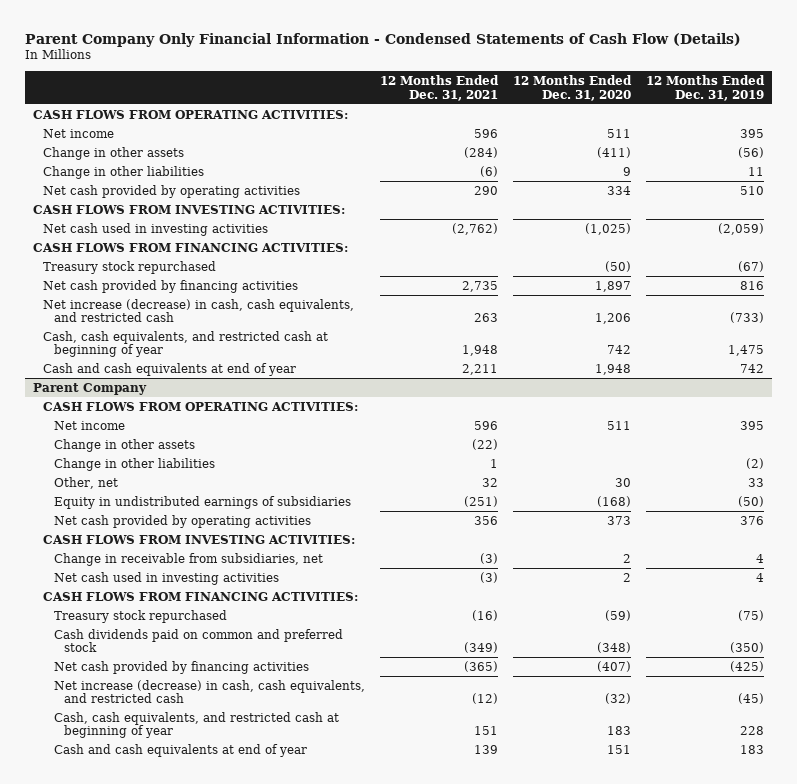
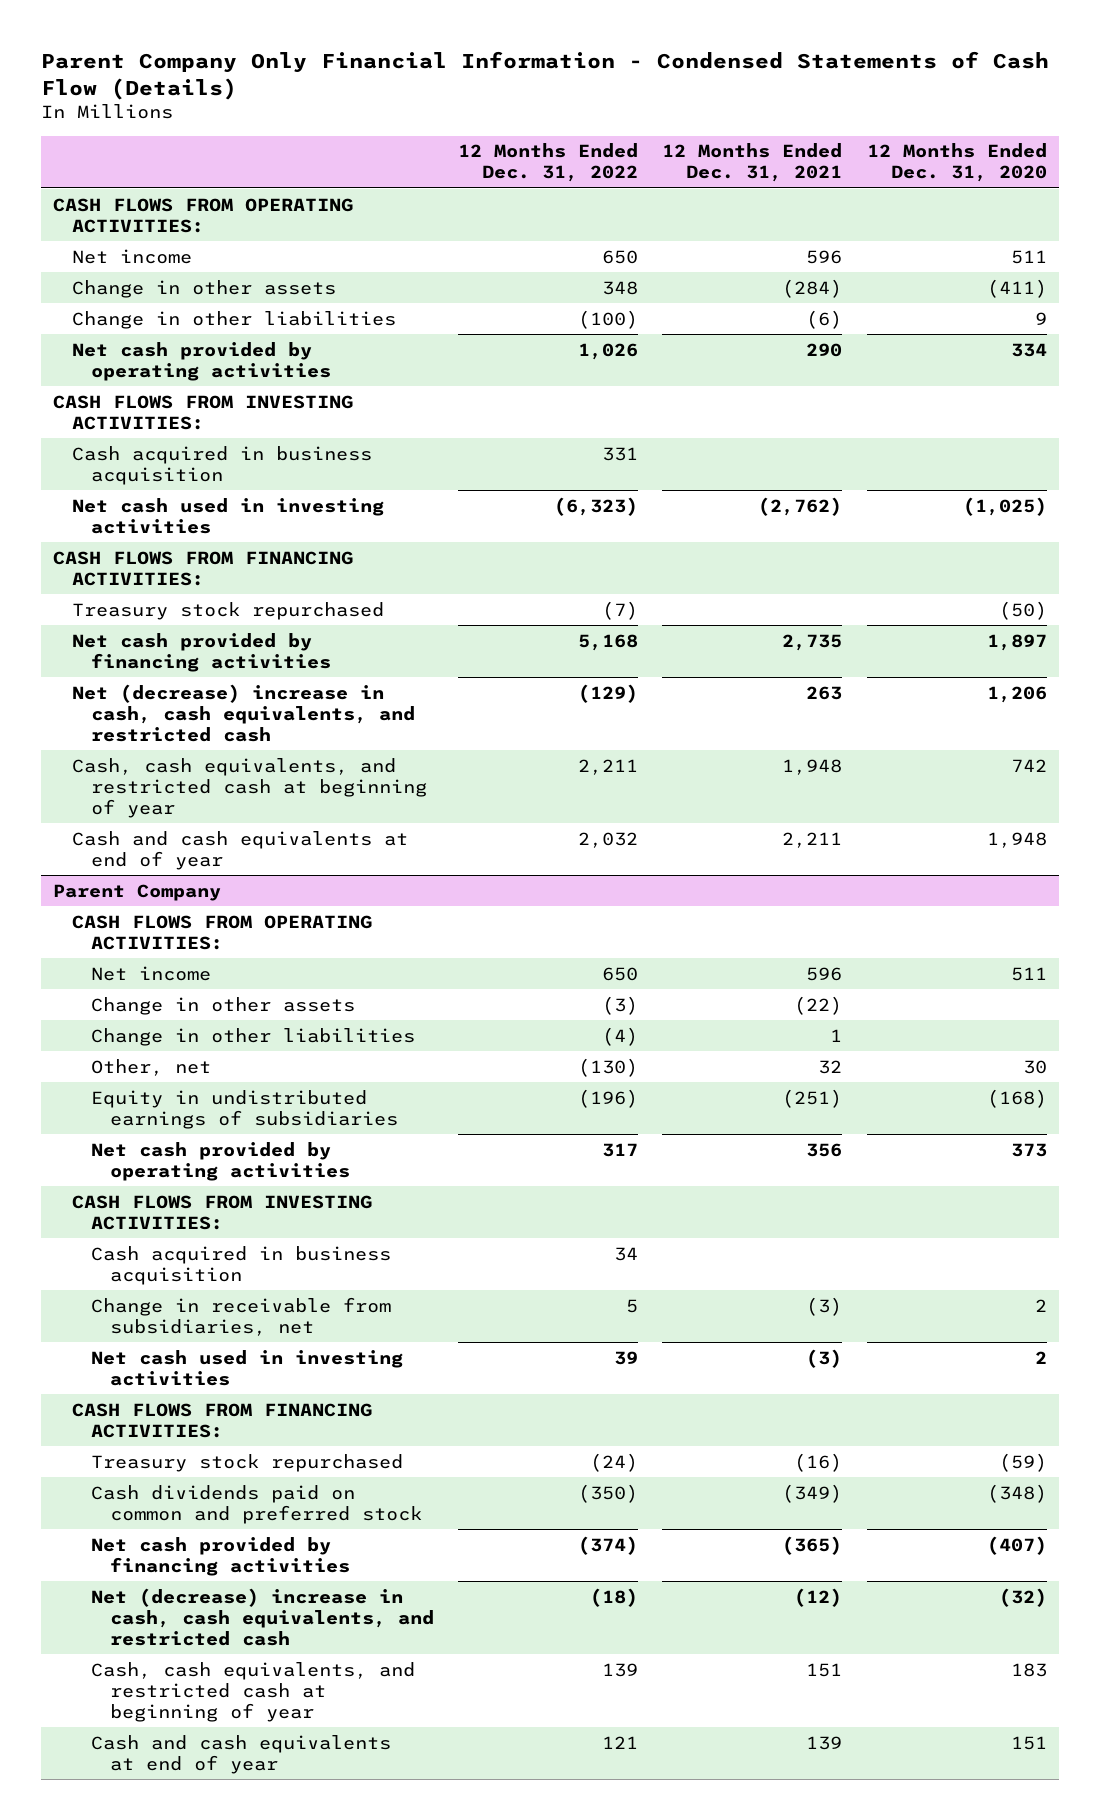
[646,74,766,101] 12 Months Ended Dec. 31, 2019 -> none
none -> [457,143,638,183] 12 Months Ended Dec. 31, 2022
none -> [72,445,373,485] Cash acquired in business acquisition
[43,298,355,323] Net increase (decrease) in cash, cash equivalents, and restricted cash -> [72,683,415,742] Net (decrease) increase in cash, cash equivalents, and restricted cash
none -> [90,1245,391,1285] Cash acquired in business acquisition
[53,679,365,704] Net increase (decrease) in cash, cash equivalents, and restricted cash -> [90,1587,434,1646] Net (decrease) increase in cash, cash equivalents, and restricted cash

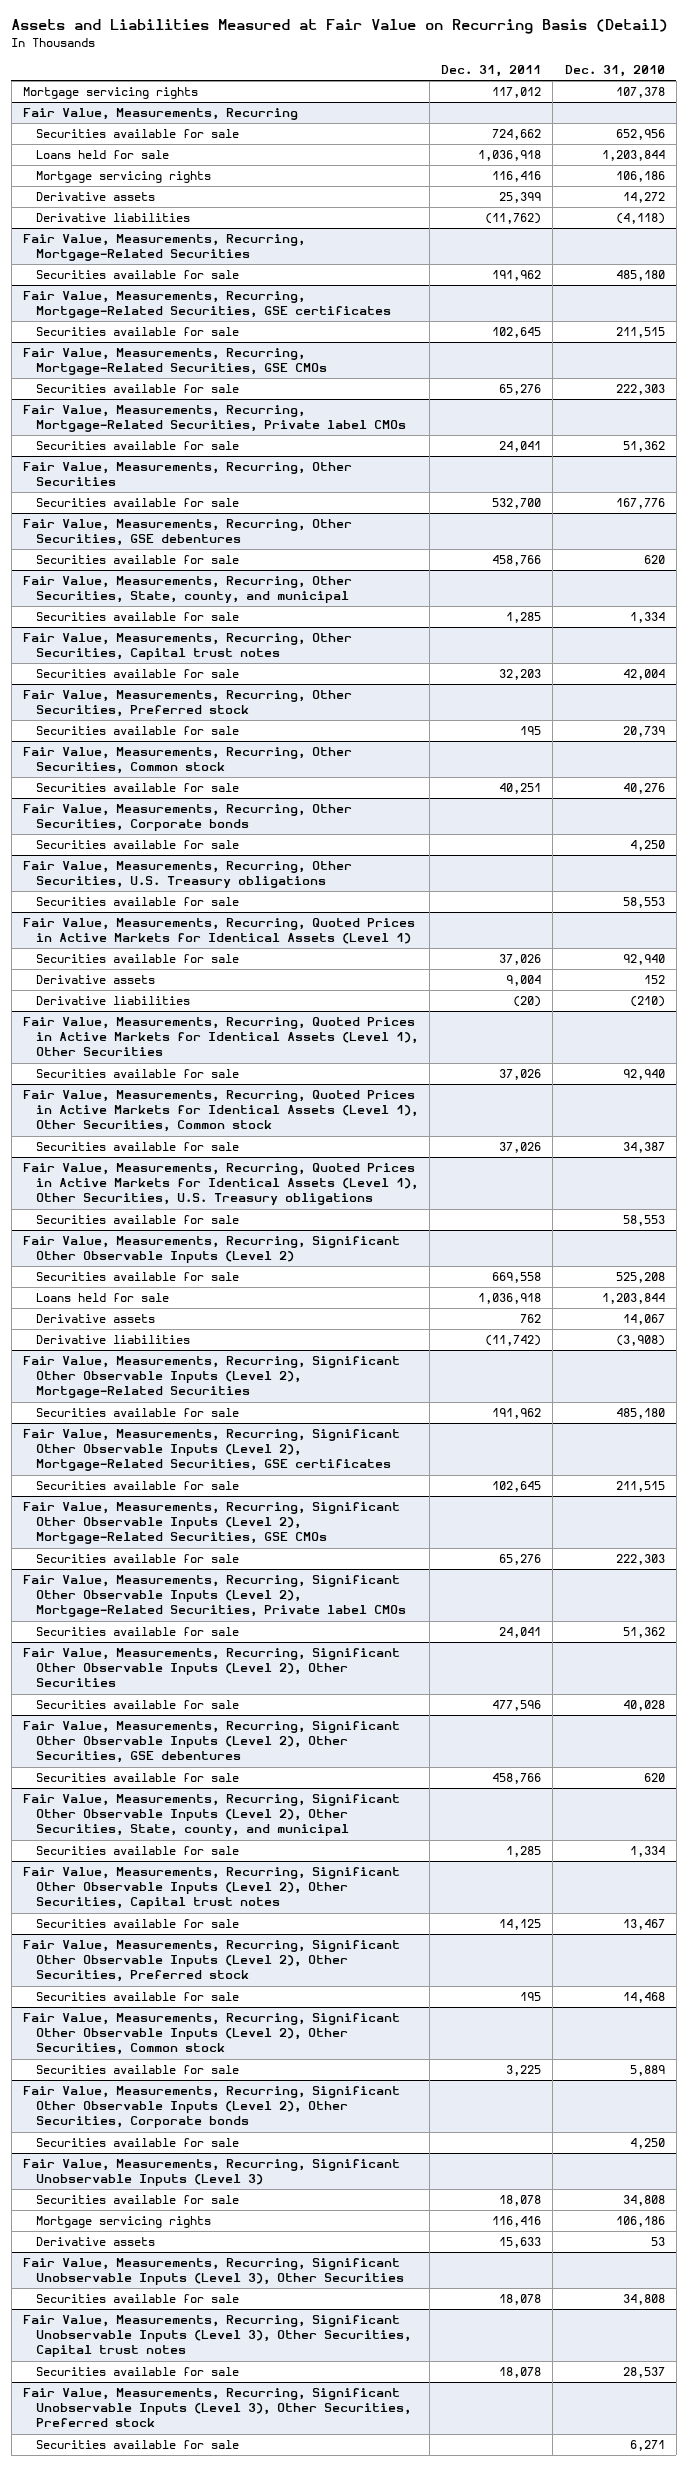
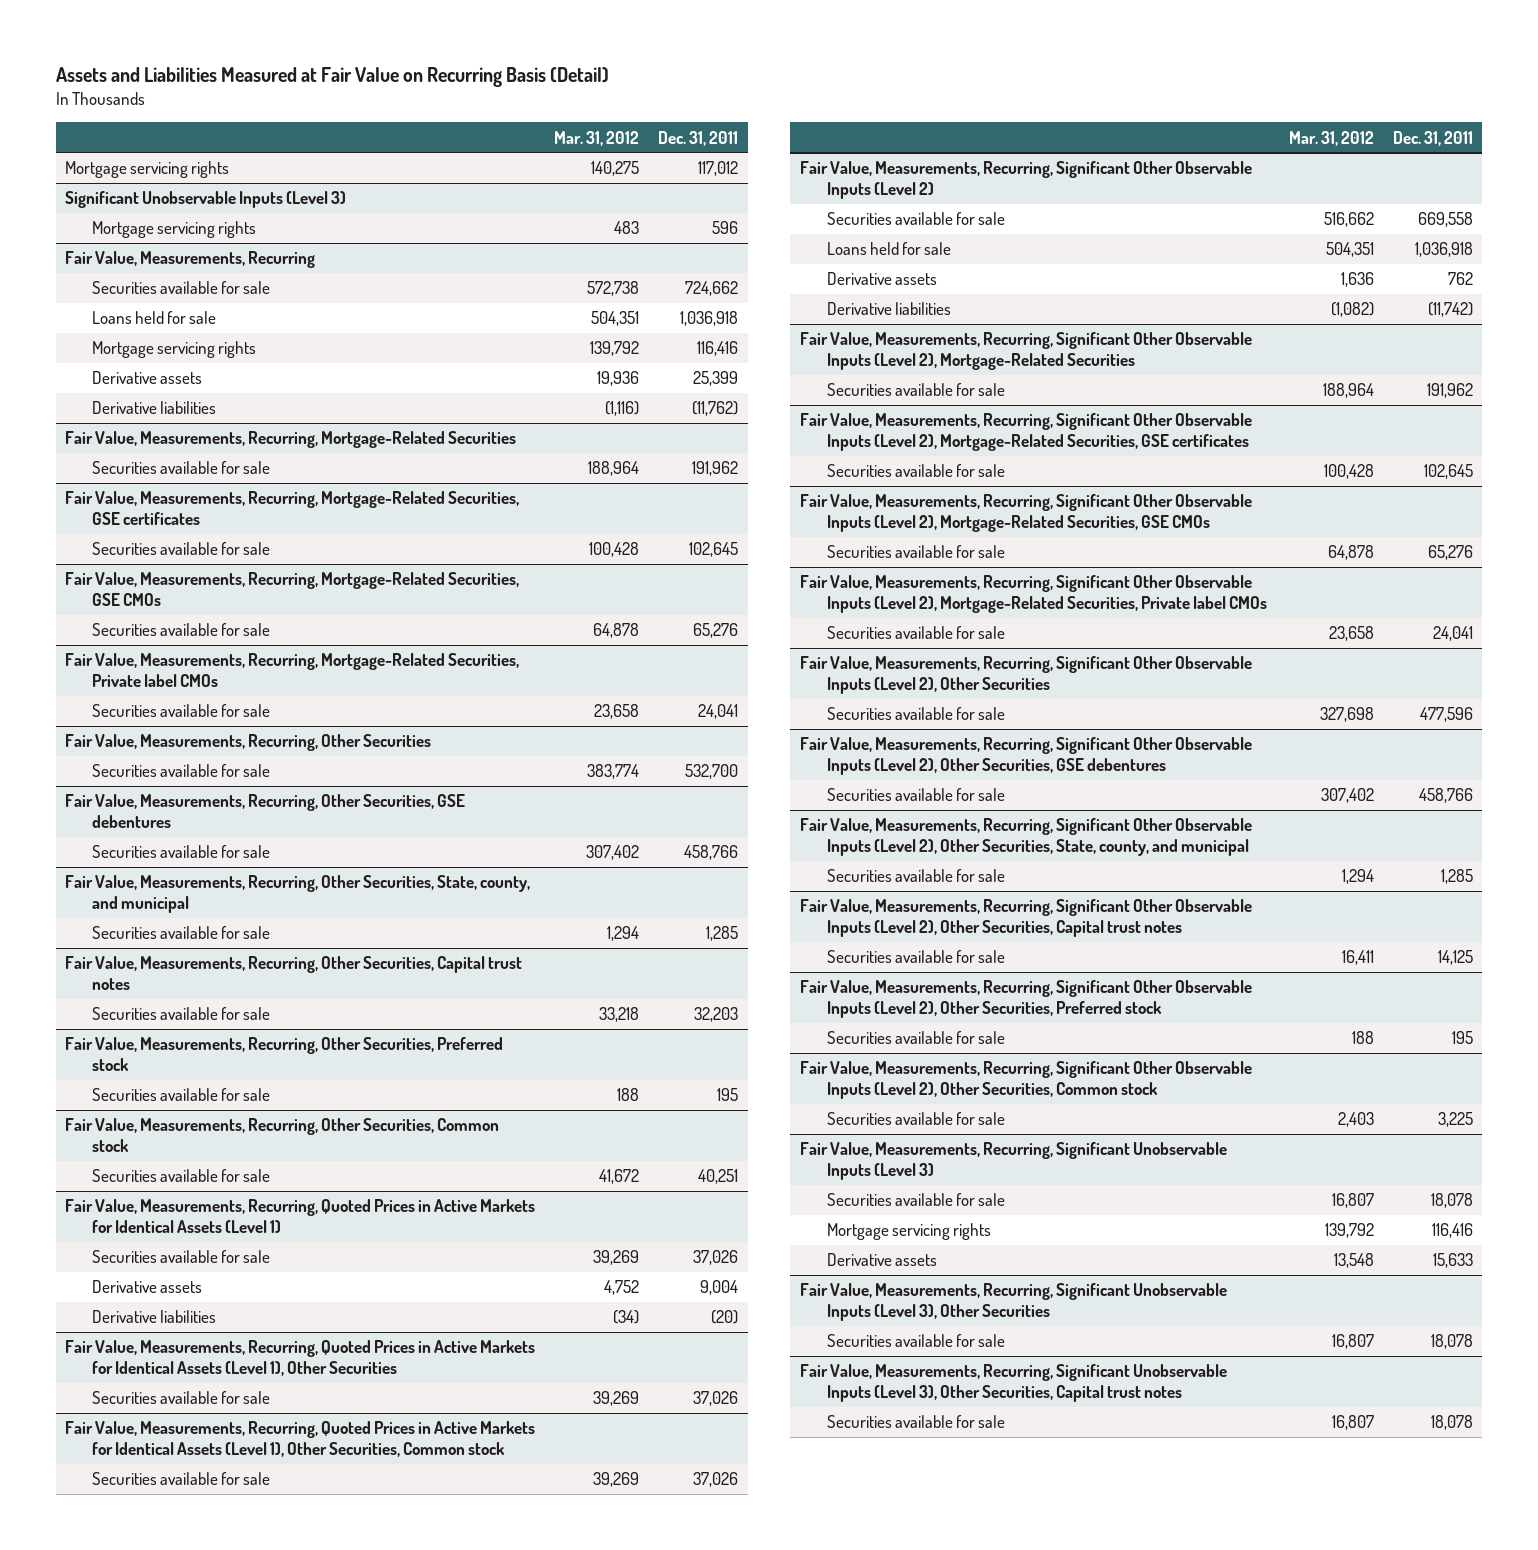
[564,65,665,78] Dec. 31, 2010 -> none
none -> [554,130,640,146] Mar. 31, 2012
none -> [65,191,347,209] Significant Unobservable Inputs (Level 3)
none -> [92,221,257,239] Mortgage servicing rights
[23,804,353,832] Fair Value, Measurements, Recurring, Other Securities, Corporate bonds -> none
[35,840,239,850] Securities available for sale -> none
[23,861,353,889] Fair Value, Measurements, Recurring, Other Securities, U.S. Treasury obligations -> none
[35,897,239,907] Securities available for sale -> none
[23,1163,418,1206] Fair Value, Measurements, Recurring, Quoted Prices in Active Markets for Identical Assets (Level 1), Other Securities, U.S. Treasury obligations -> none
[35,1215,239,1225] Securities available for sale -> none
[23,2086,401,2129] Fair Value, Measurements, Recurring, Significant Other Observable Inputs (Level 2), Other Securities, Corporate bonds -> none
[35,2138,239,2148] Securities available for sale -> none
[23,2388,411,2428] Fair Value, Measurements, Recurring, Significant Unobservable Inputs (Level 3), Other Securities, Preferred stock -> none
[35,2440,239,2450] Securities available for sale -> none

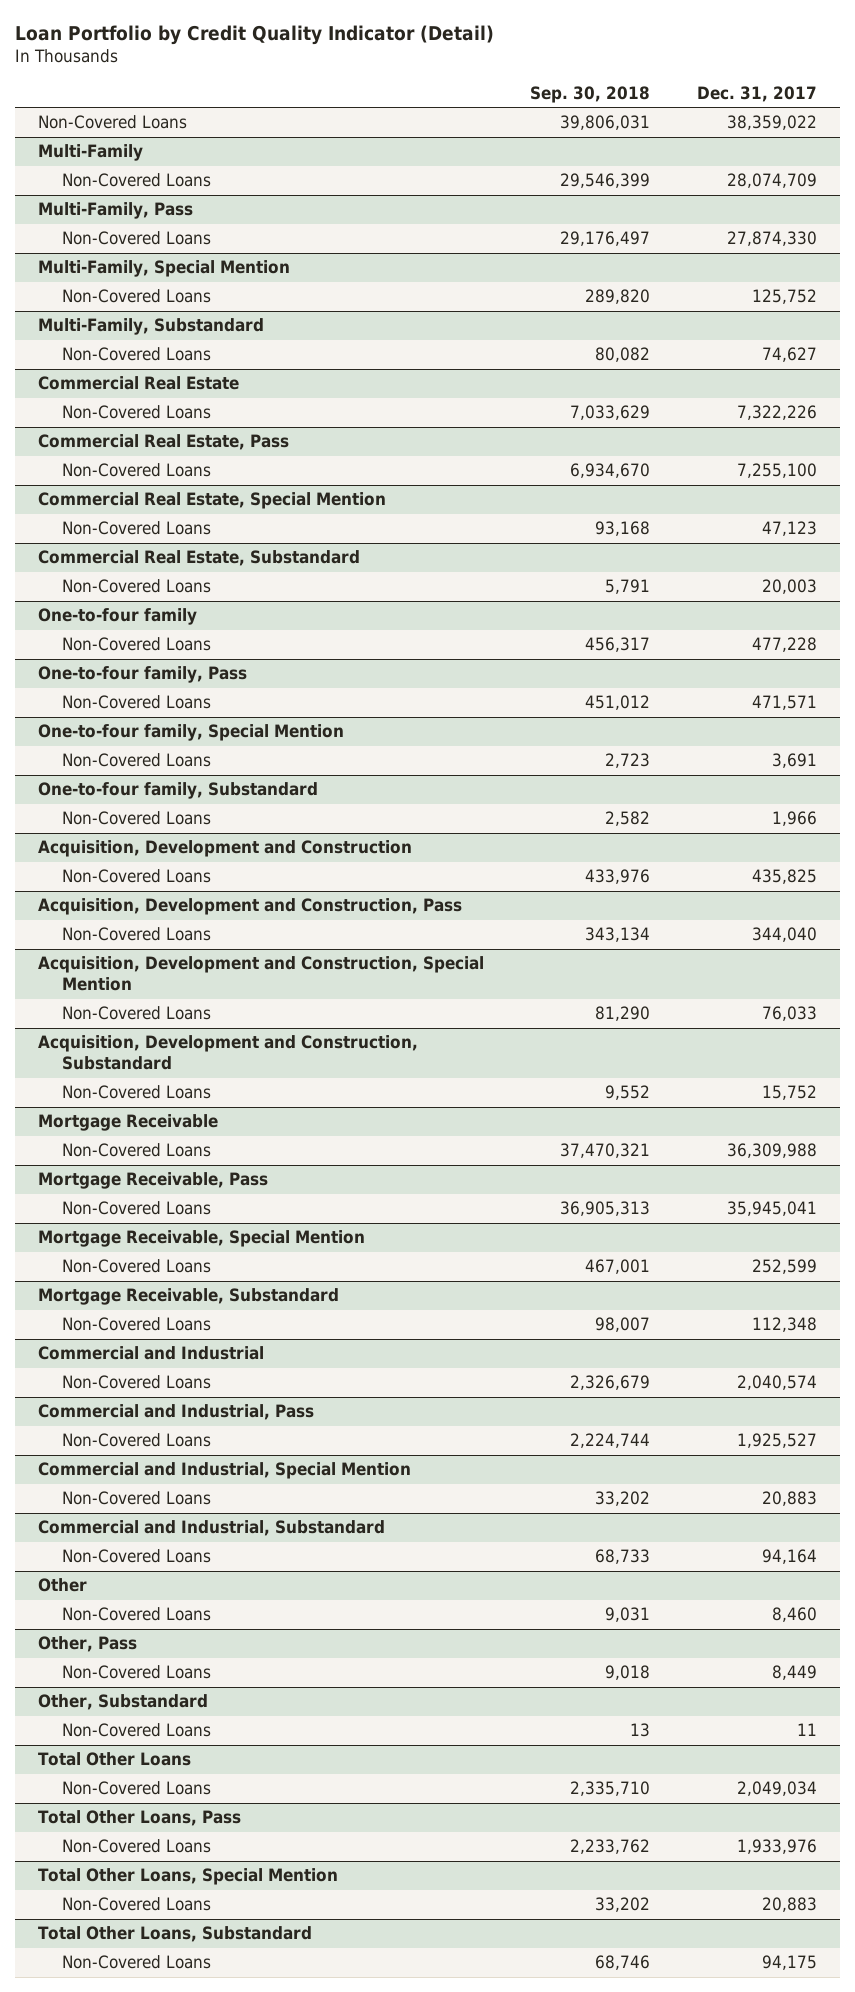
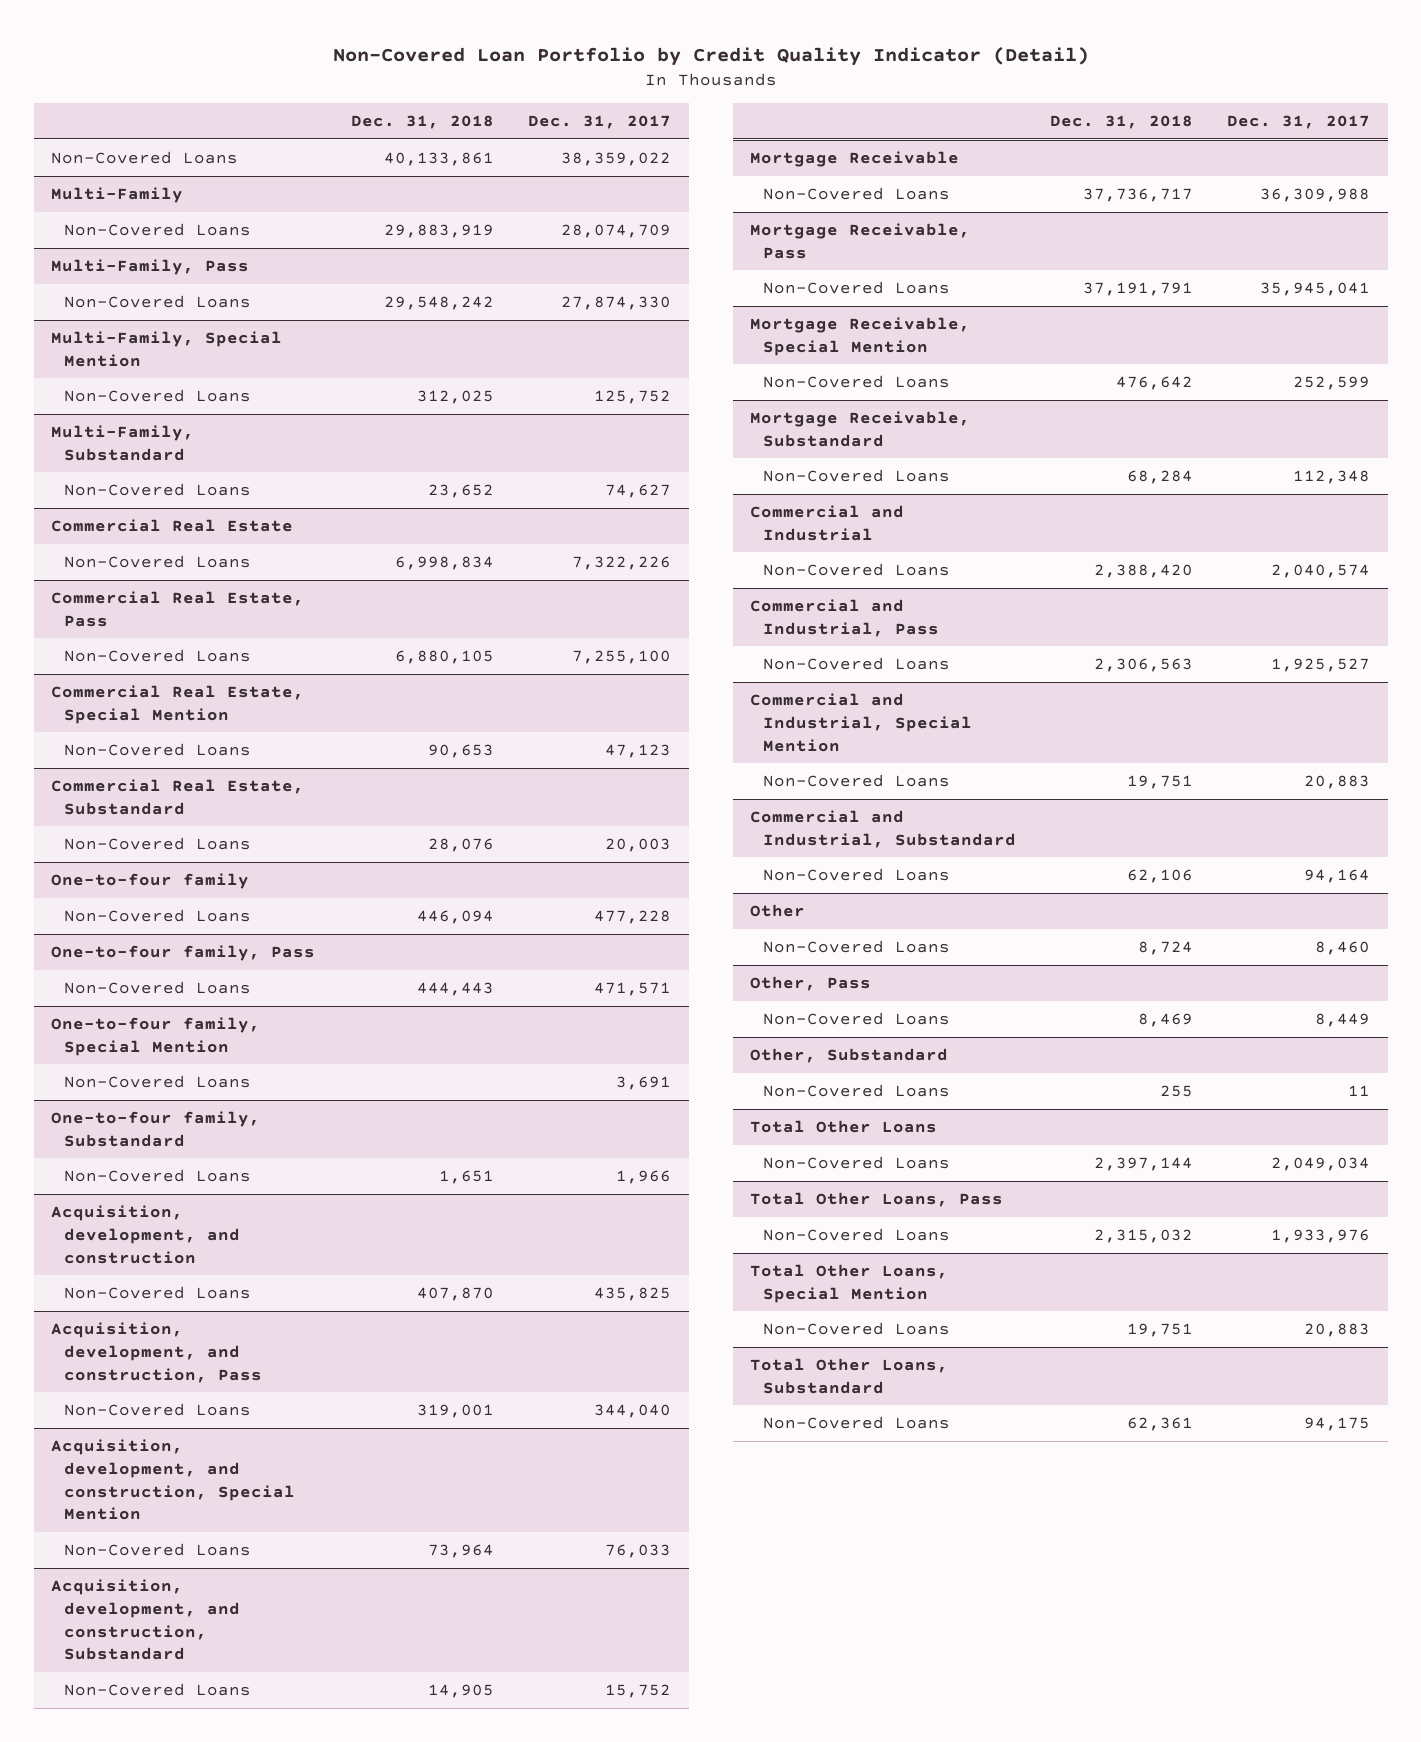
[15,25,495,46] Loan Portfolio by Credit Quality Indicator (Detail) -> [332,47,1089,67] Non-Covered Loan Portfolio by Credit Quality Indicator (Detail)
[530,85,651,103] Sep. 30, 2018 -> none
none -> [351,114,495,129] Dec. 31, 2018
[38,840,413,858] Acquisition, Development and Construction -> [51,1205,240,1264] Acquisition, development, and construction
[38,898,463,916] Acquisition, Development and Construction, Pass -> [51,1322,262,1383] Acquisition, development, and construction, Pass
[38,956,485,992] Acquisition, Development and Construction, Special Mention -> [51,1439,295,1521] Acquisition, development, and construction, Special Mention
[38,1035,419,1071] Acquisition, Development and Construction, Substandard -> [51,1579,240,1661] Acquisition, development, and construction, Substandard

